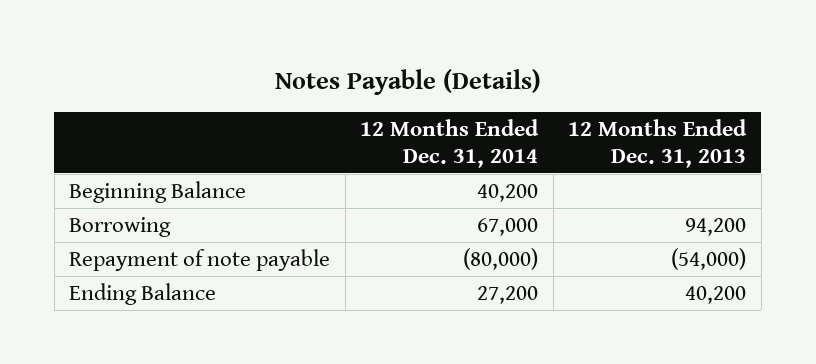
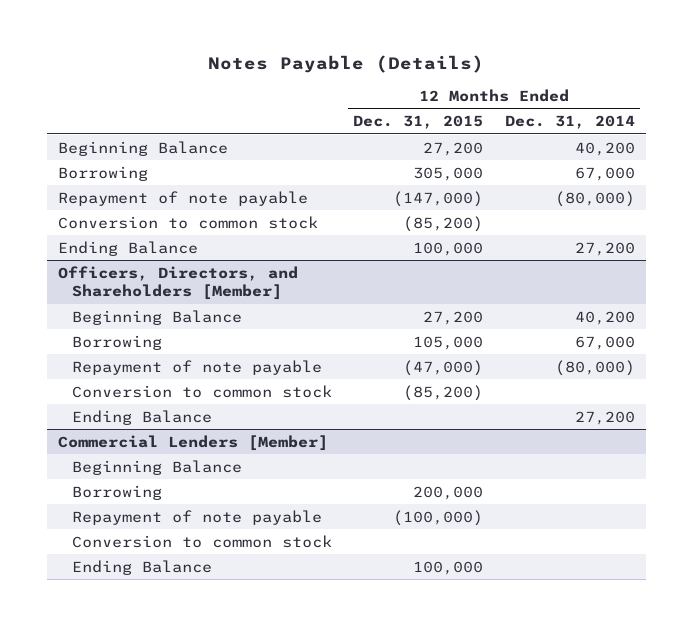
[568,119,748,168] 12 Months Ended Dec. 31, 2013 -> none
none -> [353,115,484,130] Dec. 31, 2015
none -> [57,215,318,229] Conversion to common stock
none -> [57,265,298,301] Officers, Directors, and Shareholders [Member]
none -> [71,309,242,325] Beginning Balance
none -> [71,334,162,350] Borrowing
none -> [71,359,322,375] Repayment of note payable
none -> [71,384,332,398] Conversion to common stock
none -> [71,409,212,425] Ending Balance
none -> [57,434,328,451] Commercial Lenders [Member]
none -> [71,459,242,475] Beginning Balance
none -> [71,484,162,500] Borrowing
none -> [71,509,322,525] Repayment of note payable
none -> [71,534,332,548] Conversion to common stock
none -> [71,559,212,575] Ending Balance

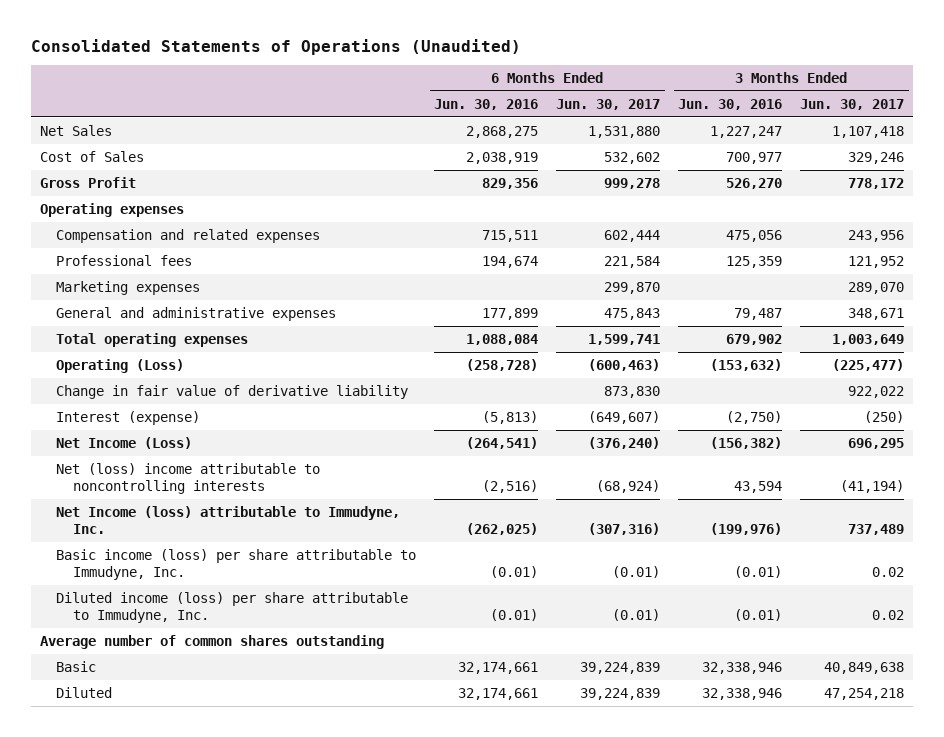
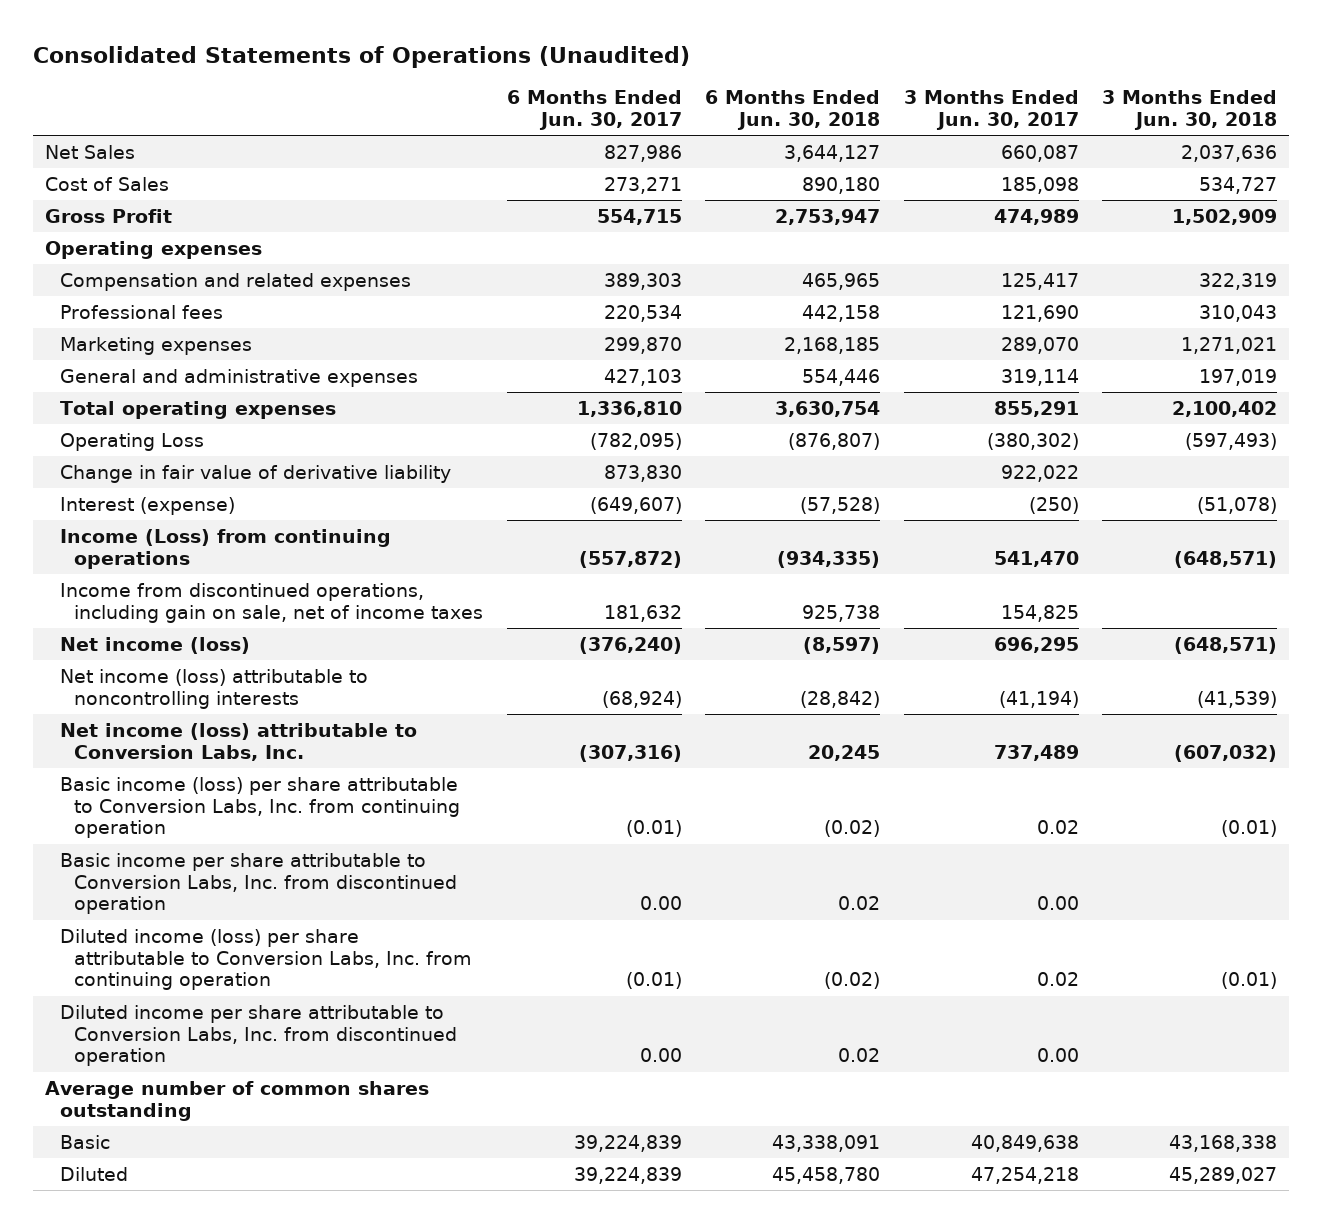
[434,98,539,110] Jun. 30, 2016 -> none
[678,98,783,110] Jun. 30, 2016 -> none
none -> [705,90,881,131] 6 Months Ended Jun. 30, 2018
none -> [1102,90,1278,131] 3 Months Ended Jun. 30, 2018
[588,125,661,138] 1,531,880 -> [603,145,682,163] 827,986
[832,125,905,138] 1,107,418 -> [1000,145,1079,163] 660,087
[604,151,661,164] 532,602 -> [603,177,682,195] 273,271
[848,151,905,164] 329,246 -> [1000,177,1079,195] 185,098
[604,177,661,189] 999,278 -> [596,209,682,226] 554,715
[848,177,905,189] 778,172 -> [993,209,1079,226] 474,989
[604,229,661,242] 602,444 -> [603,273,682,291] 389,303
[848,229,905,242] 243,956 -> [1000,273,1079,291] 125,417
[604,255,661,268] 221,584 -> [603,305,682,323] 220,534
[848,255,905,268] 121,952 -> [1000,305,1079,323] 121,690
[604,307,661,320] 475,843 -> [603,369,682,387] 427,103
[848,307,905,320] 348,671 -> [1000,369,1079,387] 319,114
[588,333,661,345] 1,599,741 -> [576,401,682,418] 1,336,810
[832,333,905,345] 1,003,649 -> [993,401,1079,418] 855,291
[56,358,185,373] Operating (Loss) -> [59,433,204,452] Operating Loss
[588,358,661,371] (600,463) -> [589,433,682,451] (782,095)
[832,358,905,371] (225,477) -> [986,433,1079,451] (380,302)
none -> [59,529,391,569] Income (Loss) from continuing operations
none -> [59,583,484,623] Income from discontinued operations, including gain on sale, net of income taxes
[56,436,193,449] Net Income (Loss) -> [59,637,250,655] Net income (loss)
[56,462,321,495] Net (loss) income attributable to noncontrolling interests -> [59,669,368,709] Net income (loss) attributable to noncontrolling interests
[56,505,401,535] Net Income (loss) attributable to Immudyne, Inc. -> [59,723,417,761] Net income (loss) attributable to Conversion Labs, Inc.
[56,548,417,581] Basic income (loss) per share attributable to Immudyne, Inc. -> [59,777,461,839] Basic income (loss) per share attributable to Conversion Labs, Inc. from continuing operation
none -> [59,853,458,915] Basic income per share attributable to Conversion Labs, Inc. from discontinued operation
[56,591,409,624] Diluted income (loss) per share attributable to Immudyne, Inc. -> [59,929,473,991] Diluted income (loss) per share attributable to Conversion Labs, Inc. from continuing operation
none -> [59,1005,458,1067] Diluted income per share attributable to Conversion Labs, Inc. from discontinued operation

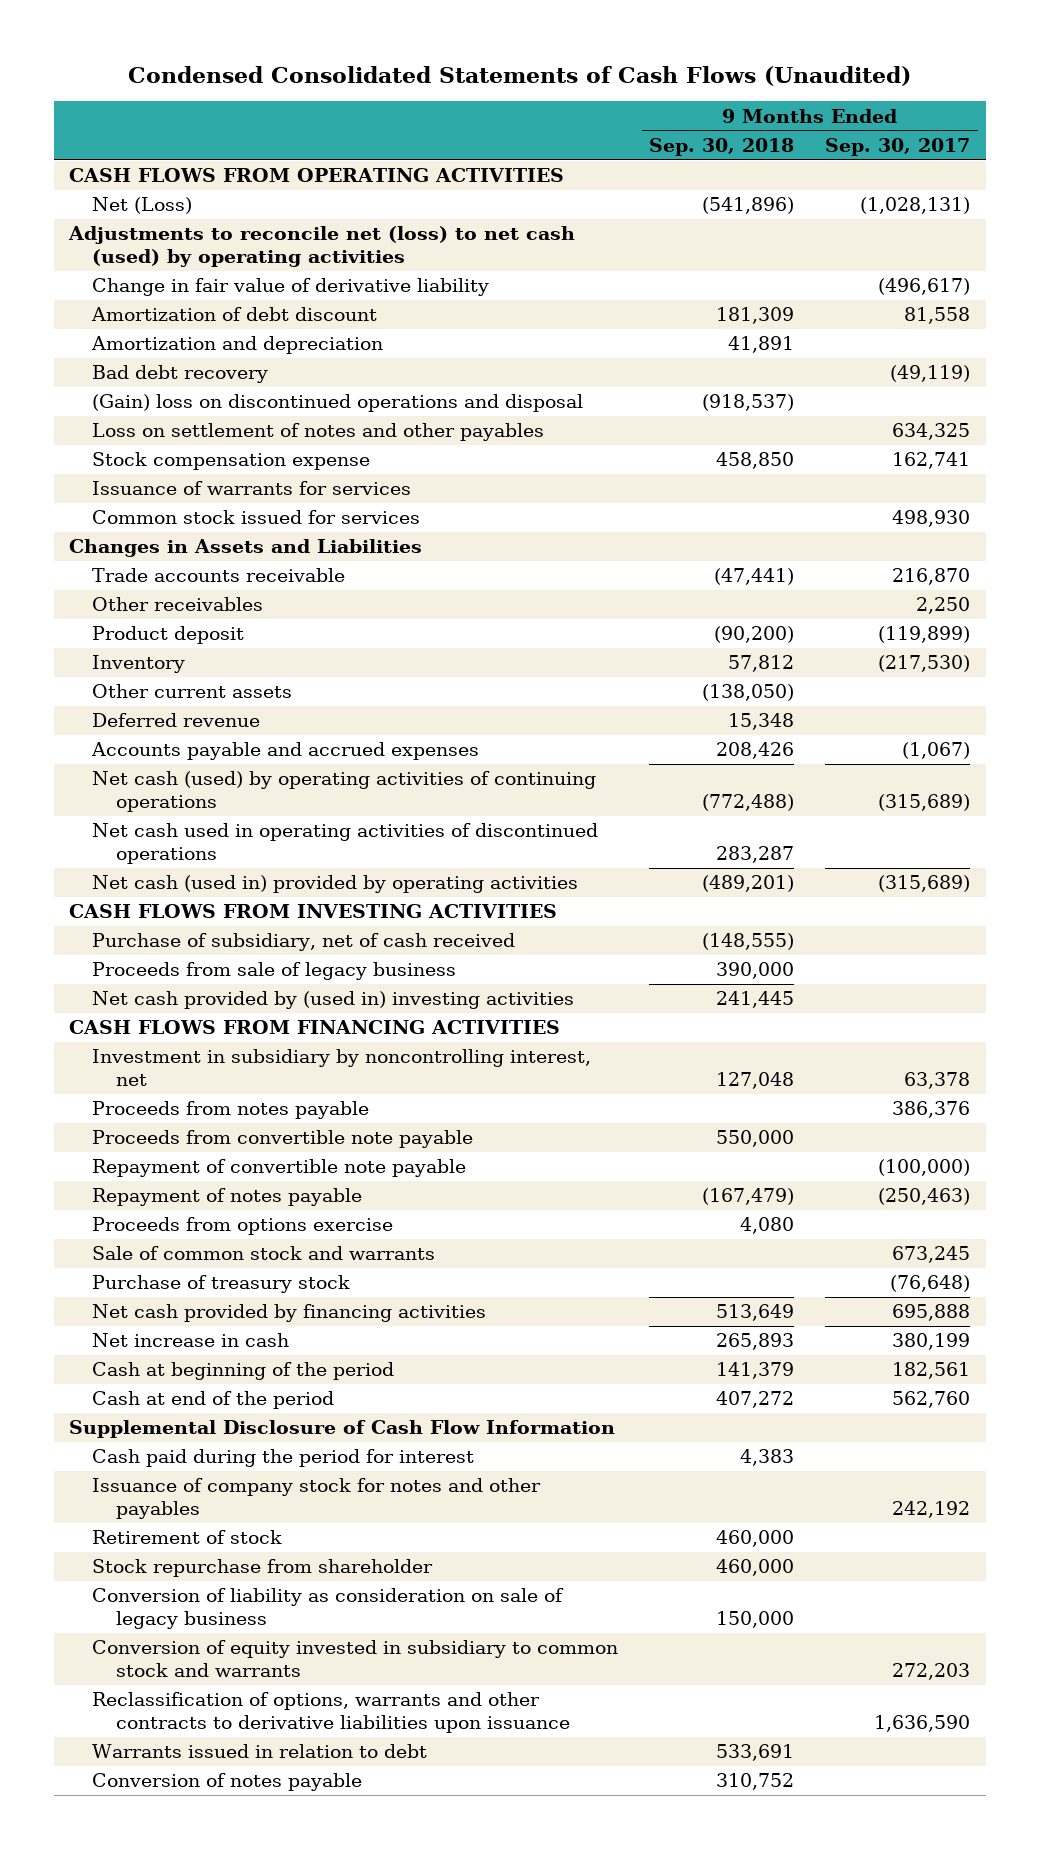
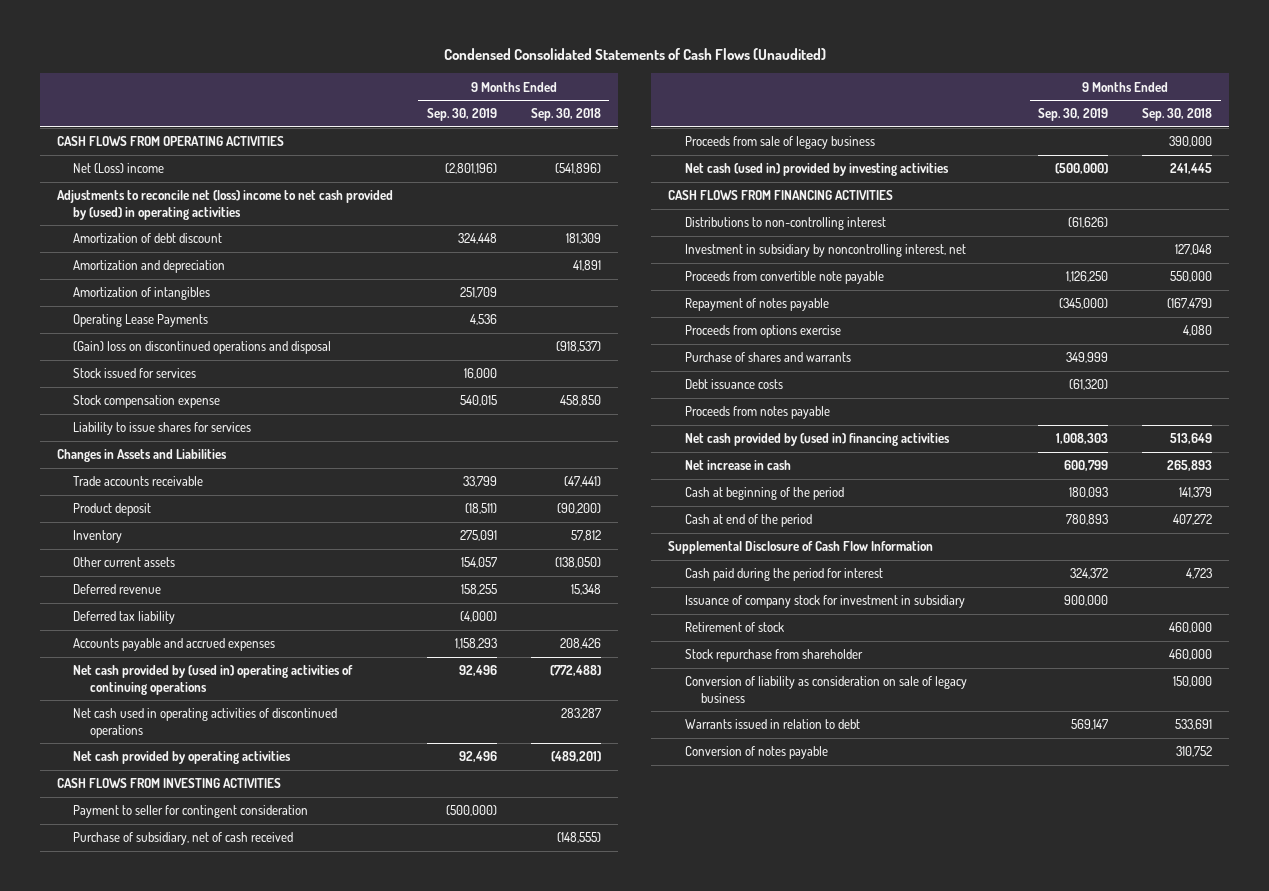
[825,137,971,156] Sep. 30, 2017 -> none
none -> [426,108,497,122] Sep. 30, 2019
[92,278,490,297] Change in fair value of derivative liability -> none
[92,197,193,215] Net (Loss) -> [73,163,165,174] Net (Loss) income
[68,226,576,268] Adjustments to reconcile net (loss) to net cash (used) by operating activities -> [56,190,393,220] Adjustments to reconcile net (loss) income to net cash provided by (used) in operating activities
[92,365,269,384] Bad debt recovery -> none
none -> [73,287,211,301] Amortization of intangibles
none -> [73,314,209,328] Operating Lease Payments
[92,423,545,442] Loss on settlement of notes and other payables -> none
none -> [73,368,197,379] Stock issued for services
[92,481,412,496] Issuance of warrants for services -> none
[92,510,421,525] Common stock issued for services -> none
none -> [73,422,252,436] Liability to issue shares for services
[92,597,264,612] Other receivables -> none
none -> [73,611,176,625] Deferred tax liability
[92,771,597,813] Net cash (used) by operating activities of continuing operations -> [73,665,354,695] Net cash provided by (used in) operating activities of continuing operations
[92,875,579,894] Net cash (used in) provided by operating activities -> [73,751,292,765] Net cash provided by operating activities
none -> [73,805,309,819] Payment to seller for contingent consideration
[92,991,575,1010] Net cash provided by (used in) investing activities -> [684,163,949,177] Net cash (used in) provided by investing activities
none -> [684,217,886,231] Distributions to non-controlling interest
[92,1159,467,1178] Repayment of convertible note payable -> none
[92,1246,436,1261] Sale of common stock and warrants -> none
[92,1275,351,1294] Purchase of treasury stock -> none
none -> [684,352,851,363] Purchase of shares and warrants
none -> [684,379,783,390] Debt issuance costs
[92,1101,370,1120] Proceeds from notes payable -> [684,406,830,420] Proceeds from notes payable
[92,1304,487,1323] Net cash provided by financing activities -> [684,433,950,447] Net cash provided by (used in) financing activities
[92,1478,542,1520] Issuance of company stock for notes and other payables -> none
[740,1449,795,1467] 4,383 -> [1186,568,1213,580] 4,723
none -> [684,595,965,609] Issuance of company stock for investment in subsidiary
[92,1640,619,1678] Conversion of equity invested in subsidiary to common stock and warrants -> none
[92,1692,570,1734] Reclassification of options, warrants and other contracts to derivative liabilities upon issuance -> none

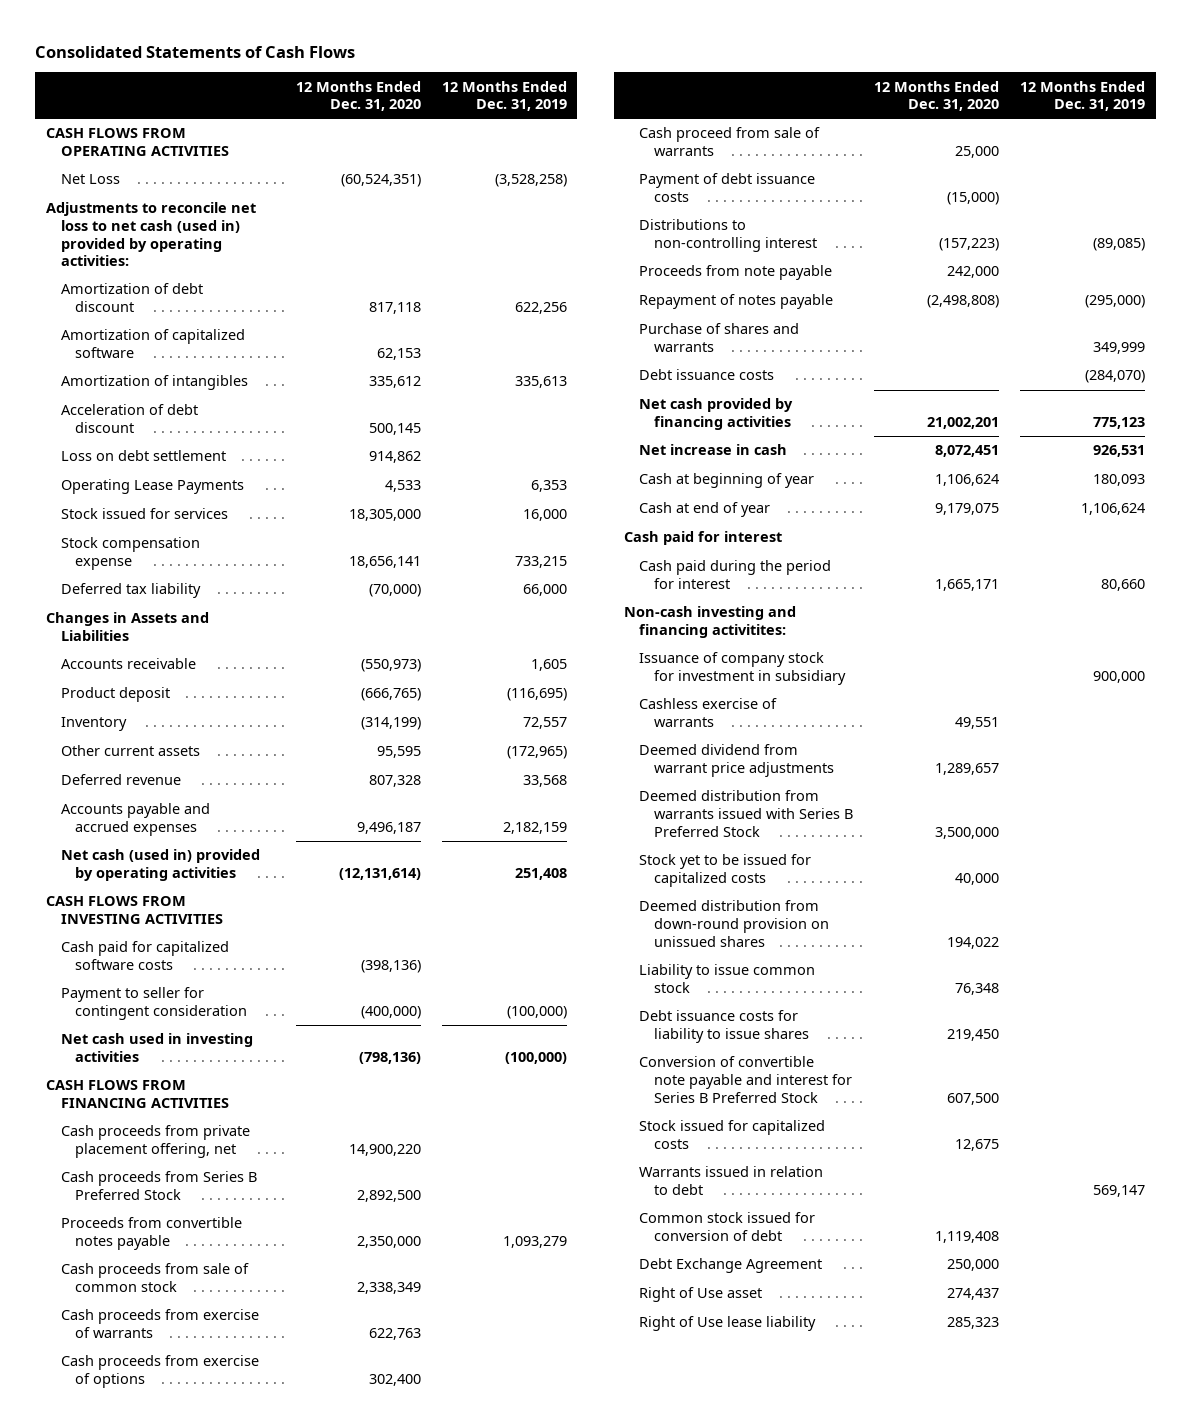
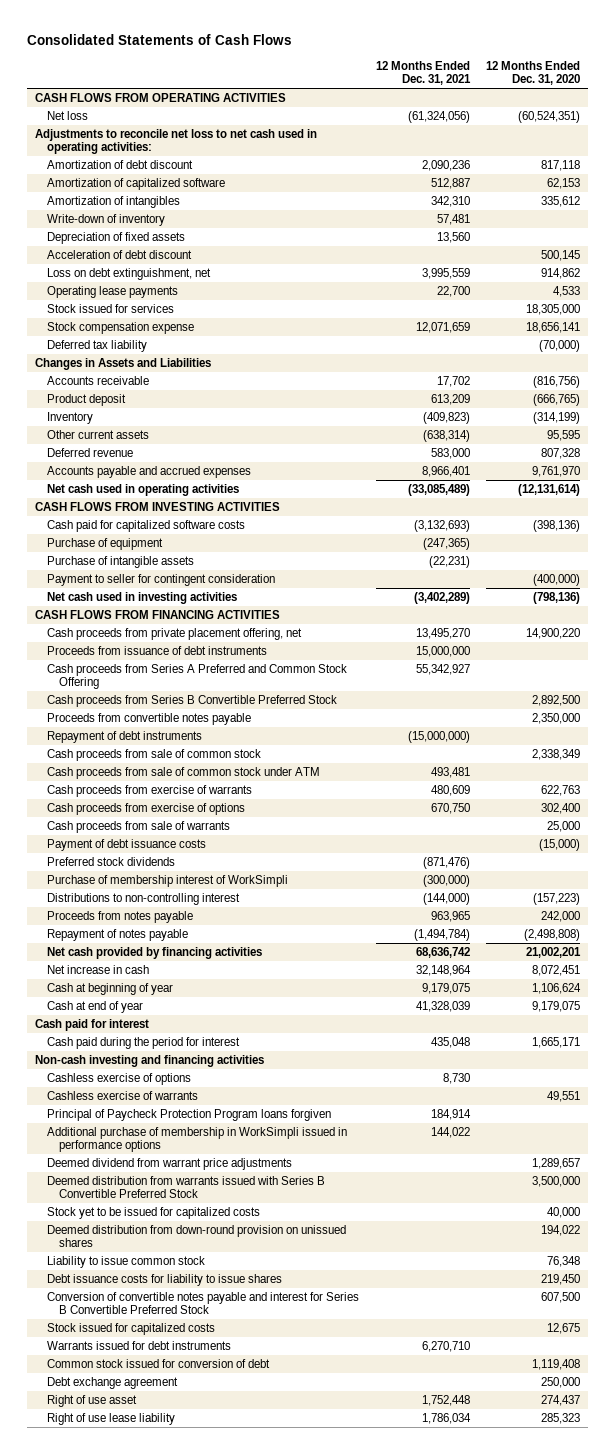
[441,80,567,112] 12 Months Ended Dec. 31, 2019 -> none
none -> [375,60,471,86] 12 Months Ended Dec. 31, 2021
[60,174,120,185] Net Loss -> [47,110,89,120] Net loss
[45,202,256,267] Adjustments to reconcile net loss to net cash (used in) provided by operating activities: -> [35,128,318,155] Adjustments to reconcile net loss to net cash used in operating activities:
none -> [47,213,166,226] Write-down of inventory
none -> [47,231,186,244] Depreciation of fixed assets
[60,450,226,462] Loss on debt settlement -> [47,267,212,280] Loss on debt extinguishment, net
[60,479,244,495] Operating Lease Payments -> [47,285,179,298] Operating lease payments
[360,659,421,673] (550,973) -> [533,375,581,388] (816,756)
[356,822,421,835] 9,496,187 -> [532,465,581,477] 9,761,970
[60,849,260,882] Net cash (used in) provided by operating activities -> [47,483,240,496] Net cash used in operating activities
none -> [47,537,164,550] Purchase of equipment
none -> [47,555,195,568] Purchase of intangible assets
none -> [47,645,268,655] Proceeds from issuance of debt instruments
none -> [47,663,348,690] Cash proceeds from Series A Preferred and Common Stock Offering
[60,1171,257,1201] Cash proceeds from Series B Preferred Stock -> [47,694,338,707] Cash proceeds from Series B Convertible Preferred Stock
none -> [47,730,203,743] Repayment of debt instruments
none -> [47,766,321,779] Cash proceeds from sale of common stock under ATM
[639,127,821,157] Cash proceed from sale of warrants -> [47,820,231,833] Cash proceeds from sale of warrants
none -> [47,856,176,866] Preferred stock dividends
none -> [47,874,289,887] Purchase of membership interest of WorkSimpli
[639,265,833,281] Proceeds from note payable -> [47,910,194,923] Proceeds from notes payable
[639,323,800,353] Purchase of shares and warrants -> none
[639,369,775,381] Debt issuance costs -> none
[639,652,846,686] Issuance of company stock for investment in subsidiary -> none
[624,606,797,639] Non-cash investing and financing activitites: -> [35,1054,265,1067] Non-cash investing and financing activities
none -> [47,1072,192,1085] Cashless exercise of options
none -> [47,1108,332,1121] Principal of Paycheck Protection Program loans forgiven
none -> [47,1126,348,1153] Additional purchase of membership in WorkSimpli issued in performance options
[639,790,853,837] Deemed distribution from warrants issued with Series B Preferred Stock -> [47,1175,326,1199] Deemed distribution from warrants issued with Series B Convertible Preferred Stock
[639,1056,852,1103] Conversion of convertible note payable and interest for Series B Preferred Stock -> [47,1291,360,1315] Conversion of convertible notes payable and interest for Series B Convertible Preferred Stock
[639,1166,824,1196] Warrants issued in relation to debt -> none
none -> [47,1340,232,1350] Warrants issued for debt instruments
[639,1258,823,1274] Debt Exchange Agreement -> [47,1376,179,1389] Debt exchange agreement
[639,1287,763,1303] Right of Use asset -> [47,1394,138,1407] Right of use asset
[639,1316,817,1332] Right of Use lease liability -> [47,1412,176,1425] Right of use lease liability

